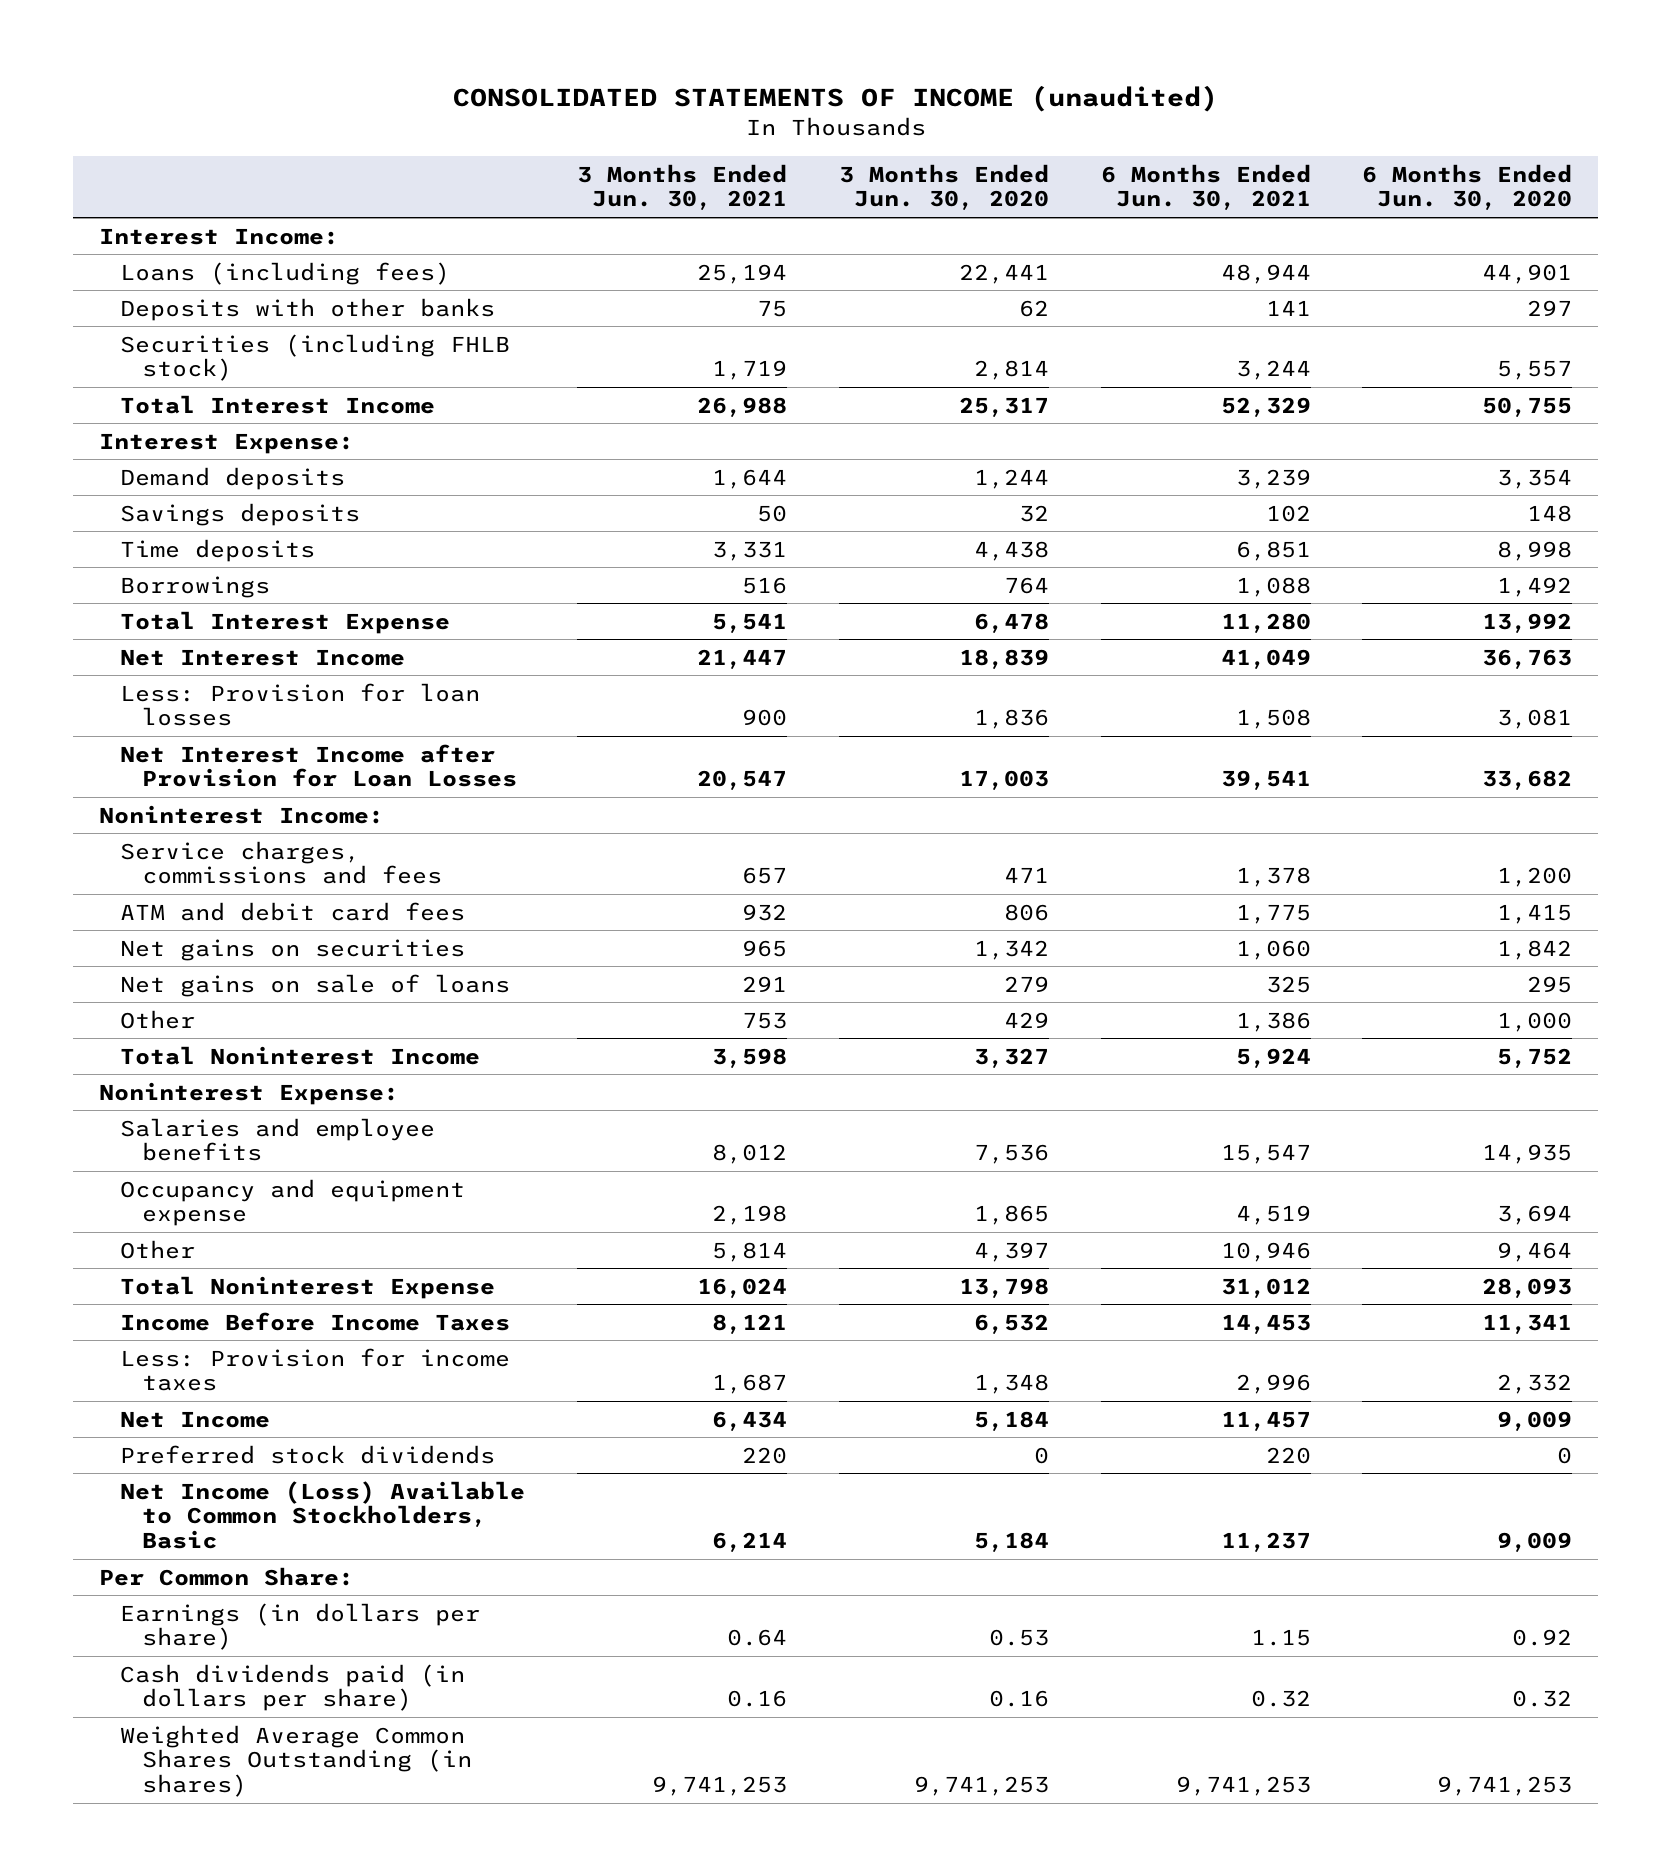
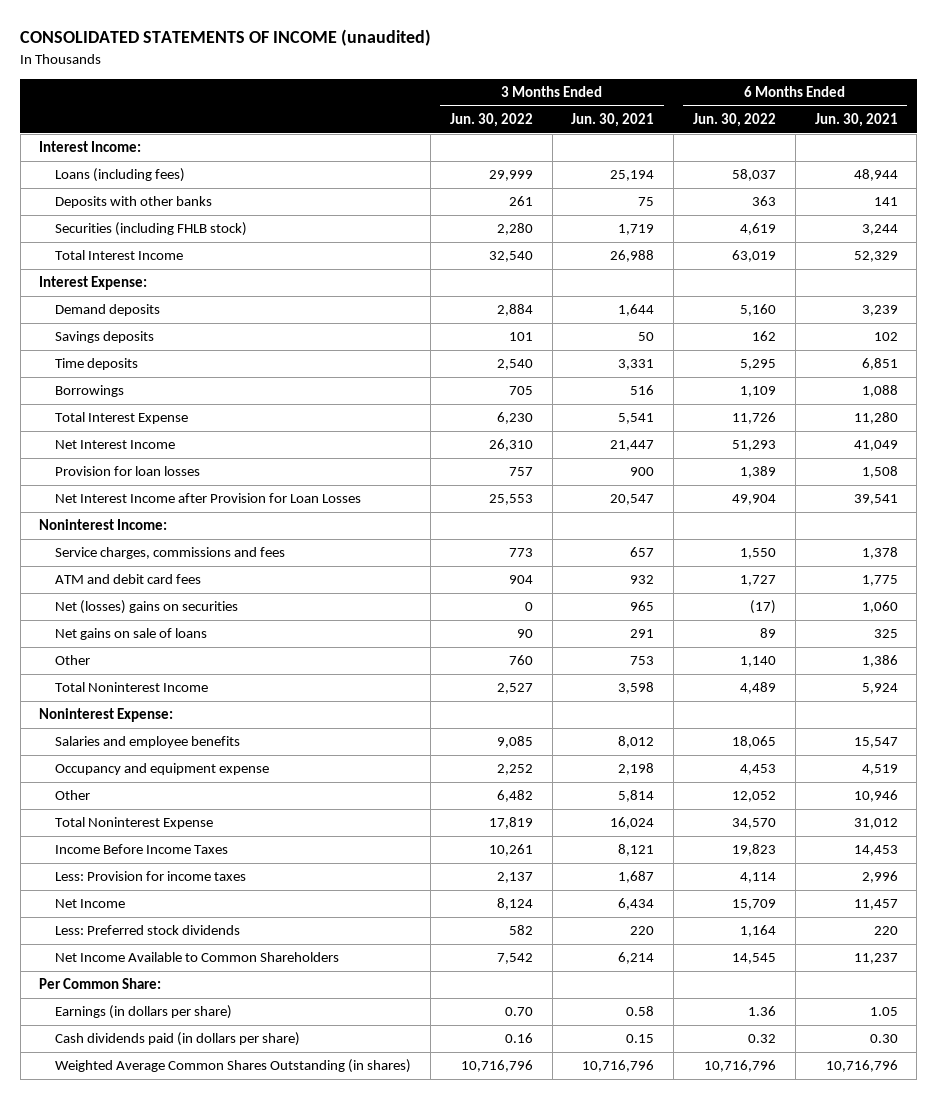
[838,163,1049,211] 3 Months Ended Jun. 30, 2020 -> none
[1362,163,1573,211] 6 Months Ended Jun. 30, 2020 -> none
none -> [449,113,533,128] Jun. 30, 2022
none -> [693,113,777,128] Jun. 30, 2022
[120,682,481,727] Less: Provision for loan losses -> [55,466,201,477] Provision for loan losses
[120,938,466,961] Net gains on securities -> [55,600,239,615] Net (losses) gains on securities
[120,1444,496,1464] Preferred stock dividends -> [55,925,241,936] Less: Preferred stock dividends
[120,1480,526,1550] Net Income (Loss) Available to Common Stockholders, Basic -> [55,952,340,963] Net Income Available to Common Shareholders
[727,1629,788,1647] 0.64 -> [626,1006,655,1017] 0.58
[1250,1629,1311,1647] 1.15 -> [869,1007,898,1017] 1.05
[727,1690,788,1708] 0.16 -> [626,1034,655,1044] 0.15
[1250,1690,1311,1708] 0.32 -> [869,1034,898,1044] 0.30
[652,1776,788,1797] 9,741,253 -> [582,1060,655,1073] 10,716,796
[1175,1776,1311,1797] 9,741,253 -> [825,1060,898,1073] 10,716,796

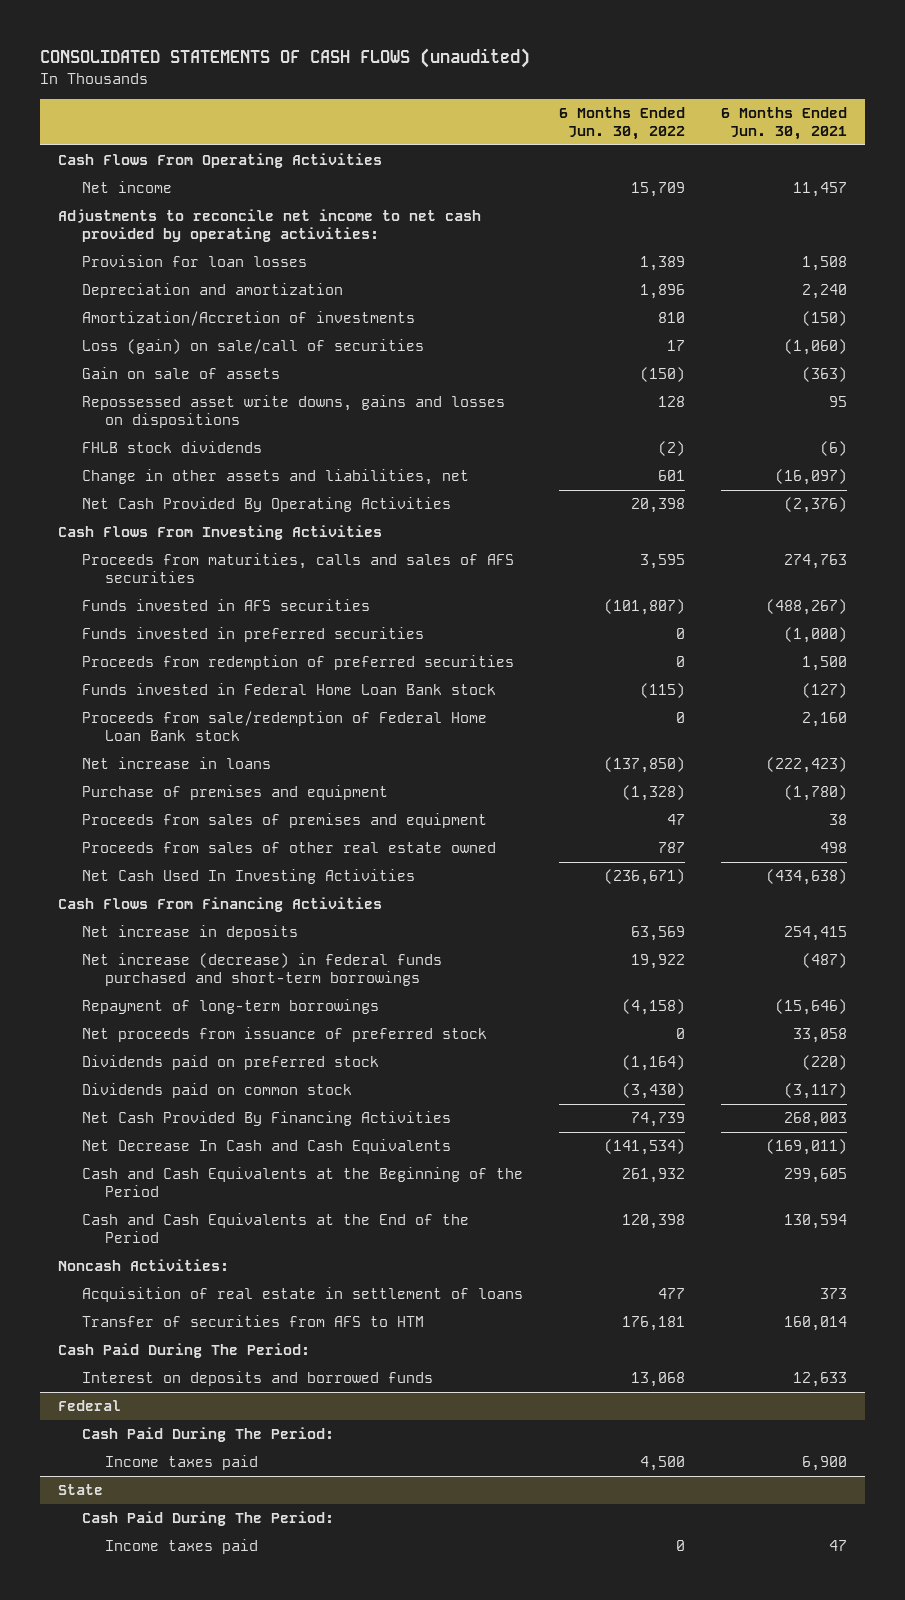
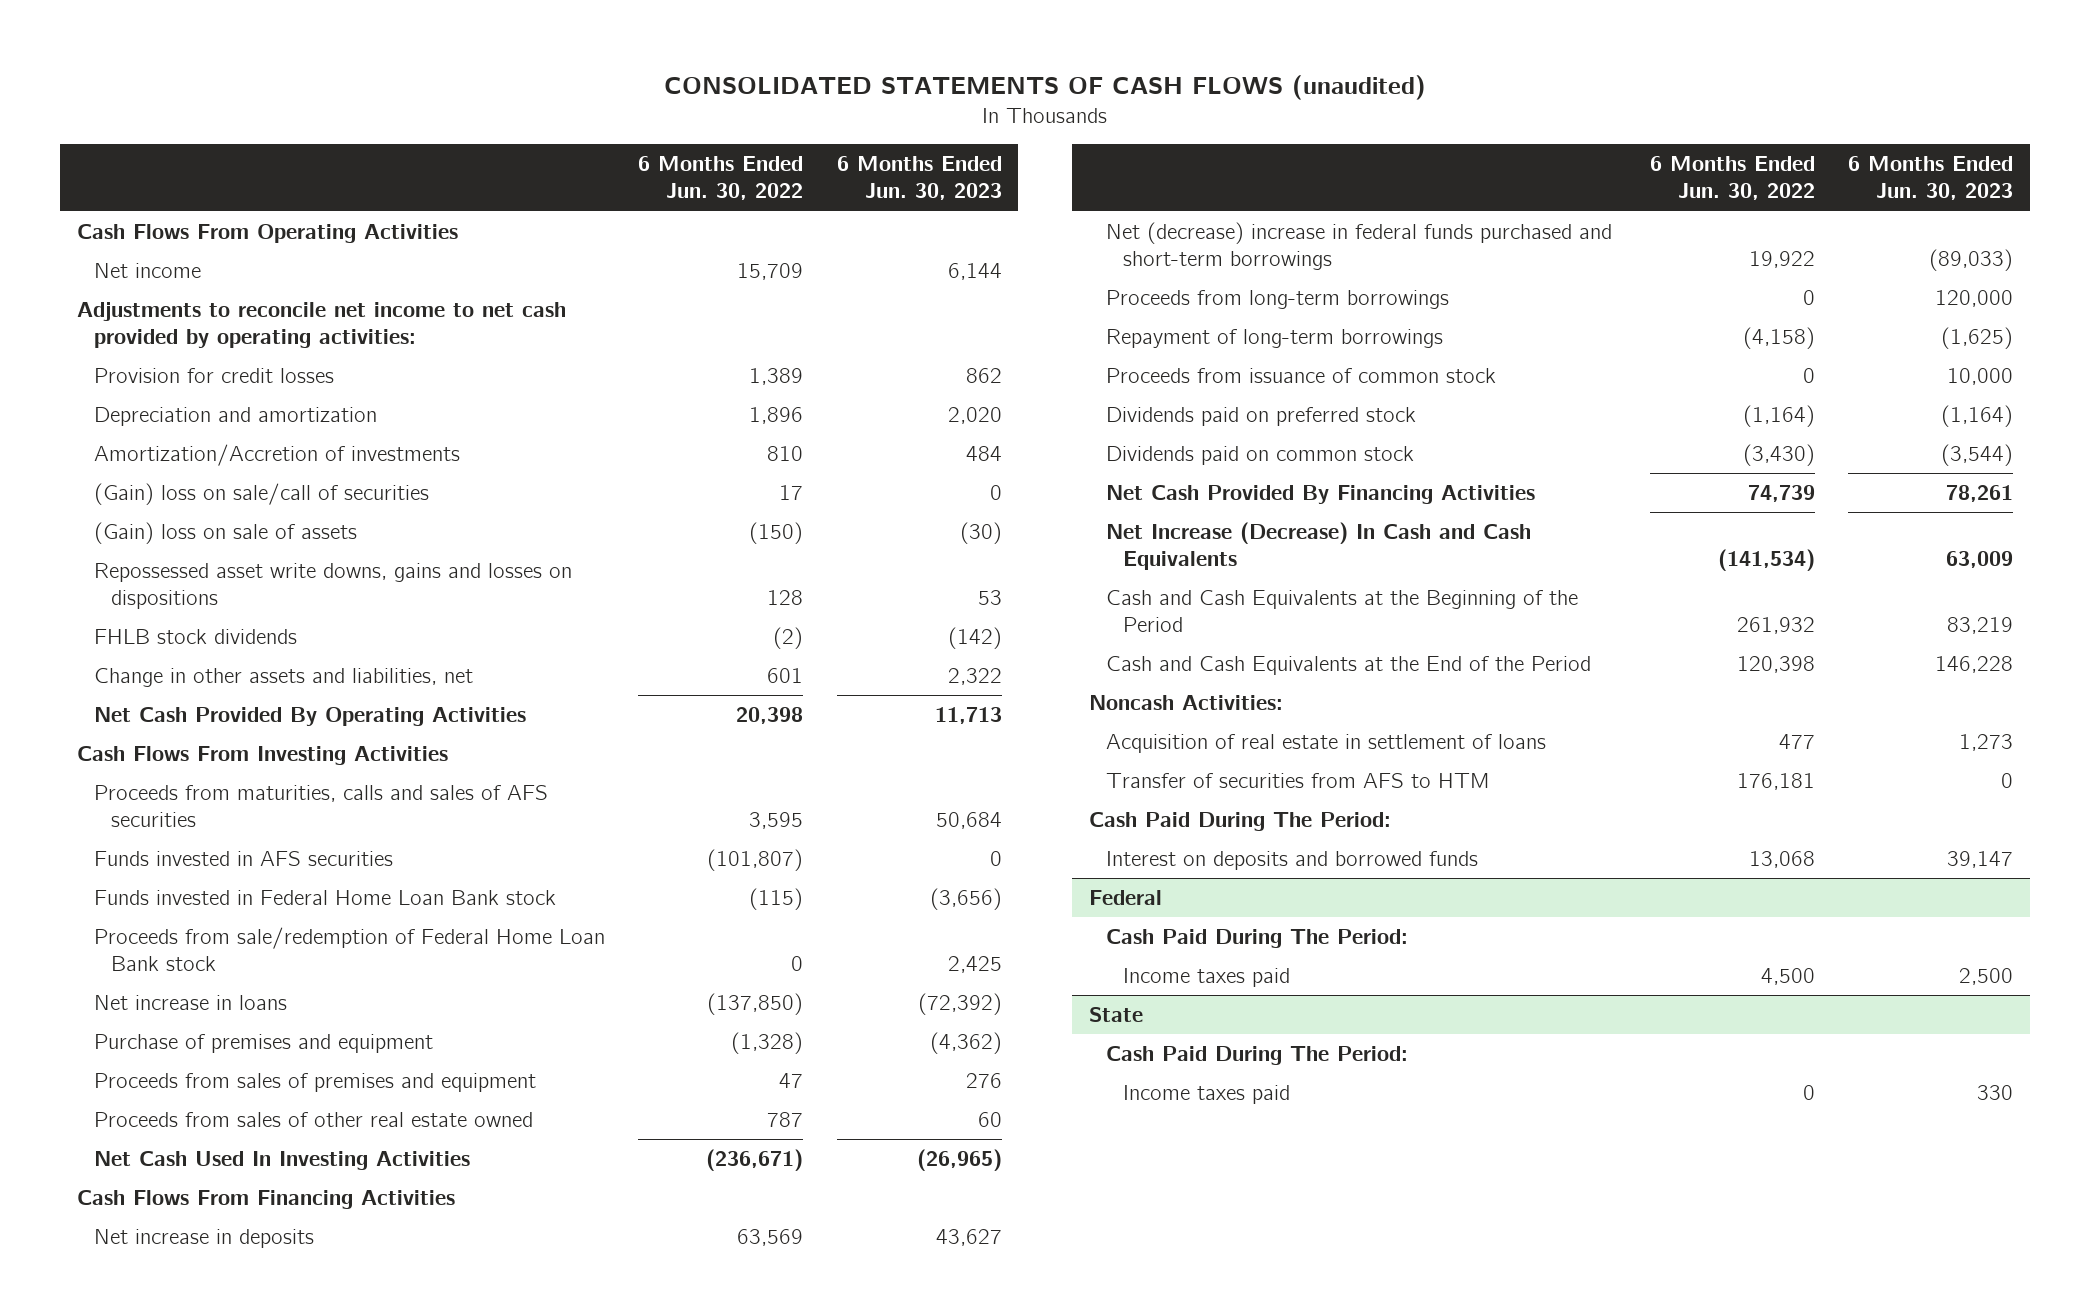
[720,106,847,140] 6 Months Ended Jun. 30, 2021 -> none
none -> [836,156,1002,201] 6 Months Ended Jun. 30, 2023
[81,255,307,268] Provision for loan losses -> [93,368,334,384] Provision for credit losses
[81,339,424,355] Loss (gain) on sale/call of securities -> [93,483,429,506] (Gain) loss on sale/call of securities
[81,367,280,380] Gain on sale of assets -> [93,522,357,545] (Gain) loss on sale of assets
[81,627,424,643] Funds invested in preferred securities -> none
[81,655,514,671] Proceeds from redemption of preferred securities -> none
[81,953,442,987] Net increase (decrease) in federal funds purchased and short-term borrowings -> [1105,222,1612,271] Net (decrease) increase in federal funds purchased and short-term borrowings
none -> [1105,290,1449,310] Proceeds from long-term borrowings
[81,1027,487,1043] Net proceeds from issuance of preferred stock -> [1105,368,1496,384] Proceeds from issuance of common stock
[81,1139,451,1155] Net Decrease In Cash and Cash Equivalents -> [1105,522,1531,571] Net Increase (Decrease) In Cash and Cash Equivalents

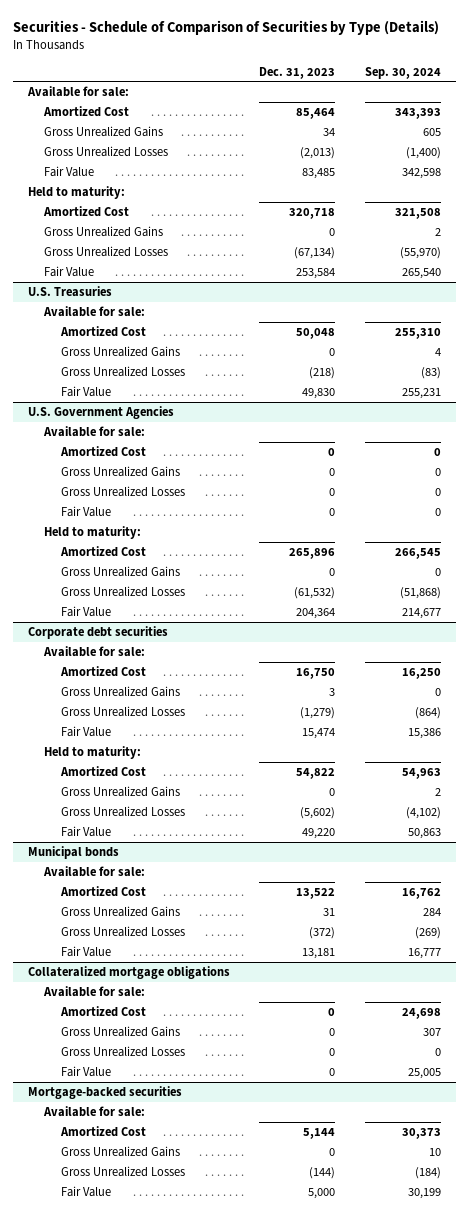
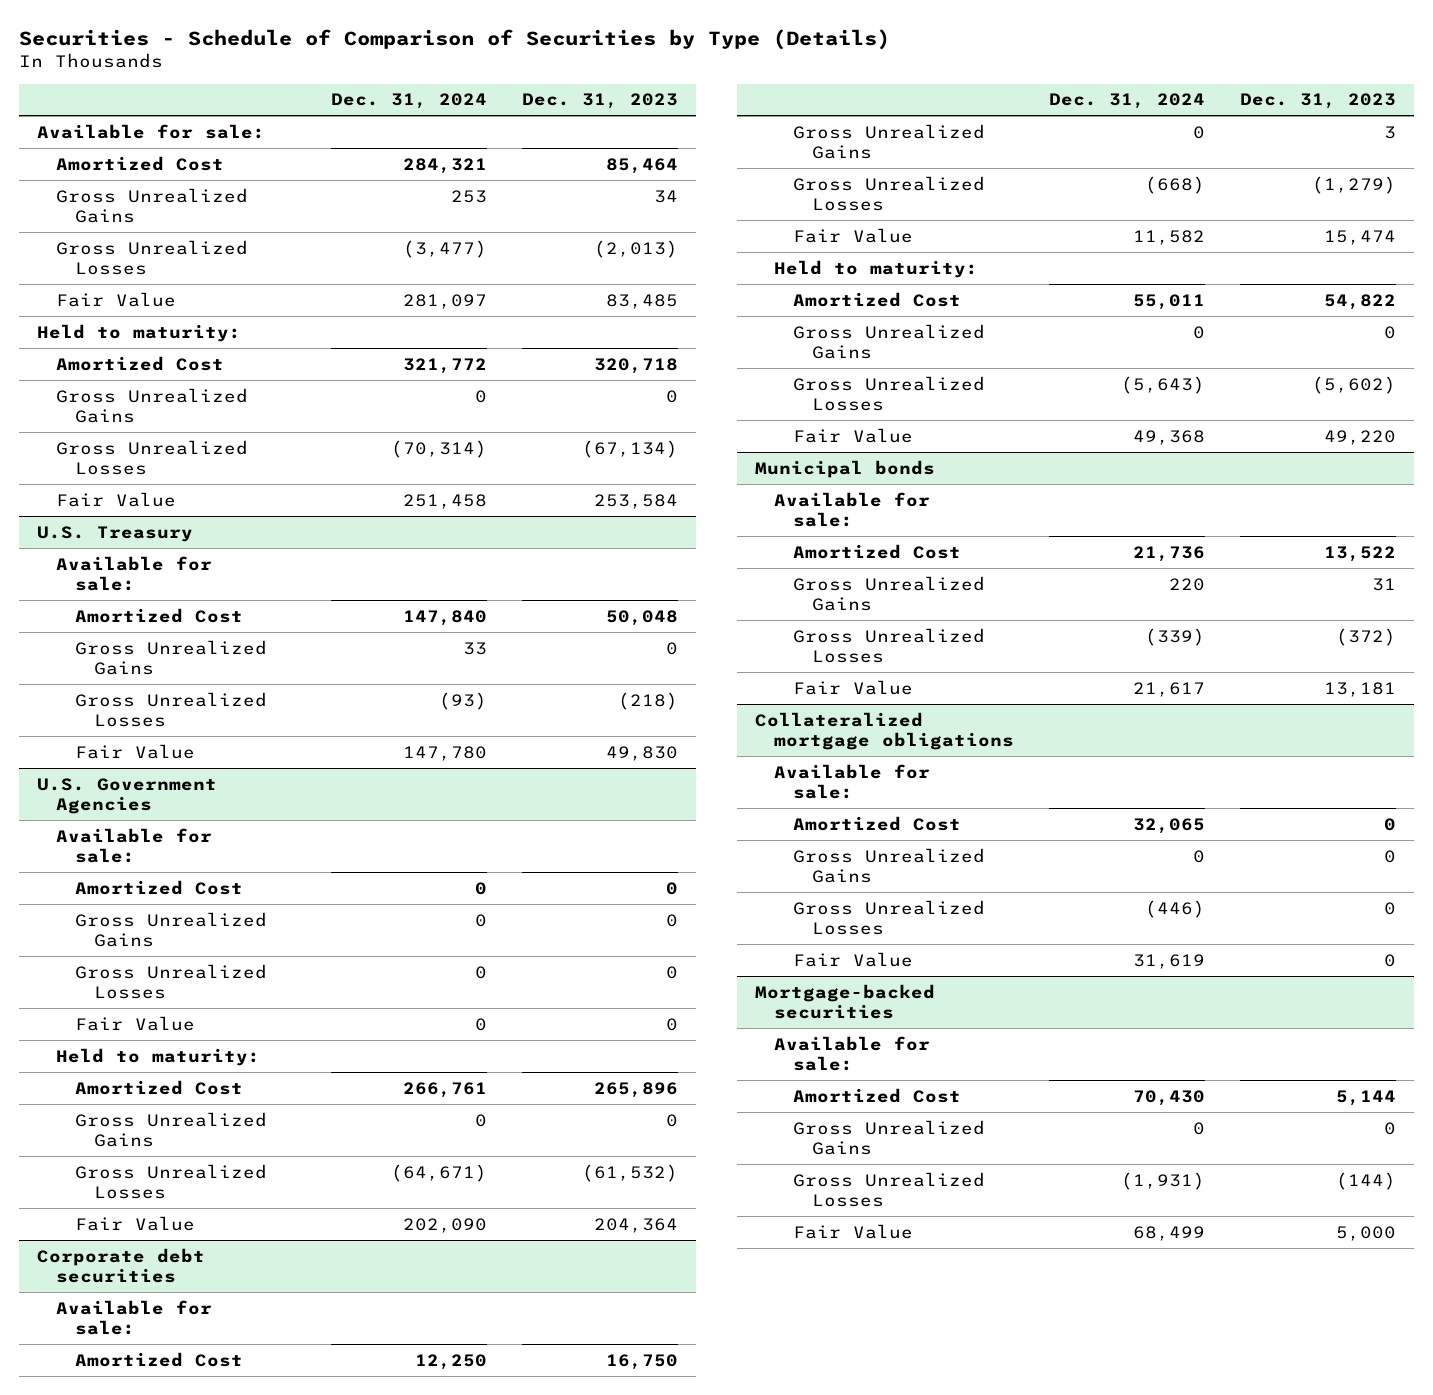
[365,66,442,79] Sep. 30, 2024 -> none
none -> [330,93,487,110] Dec. 31, 2024
[27,285,112,297] U.S. Treasuries -> [36,525,193,542] U.S. Treasury

